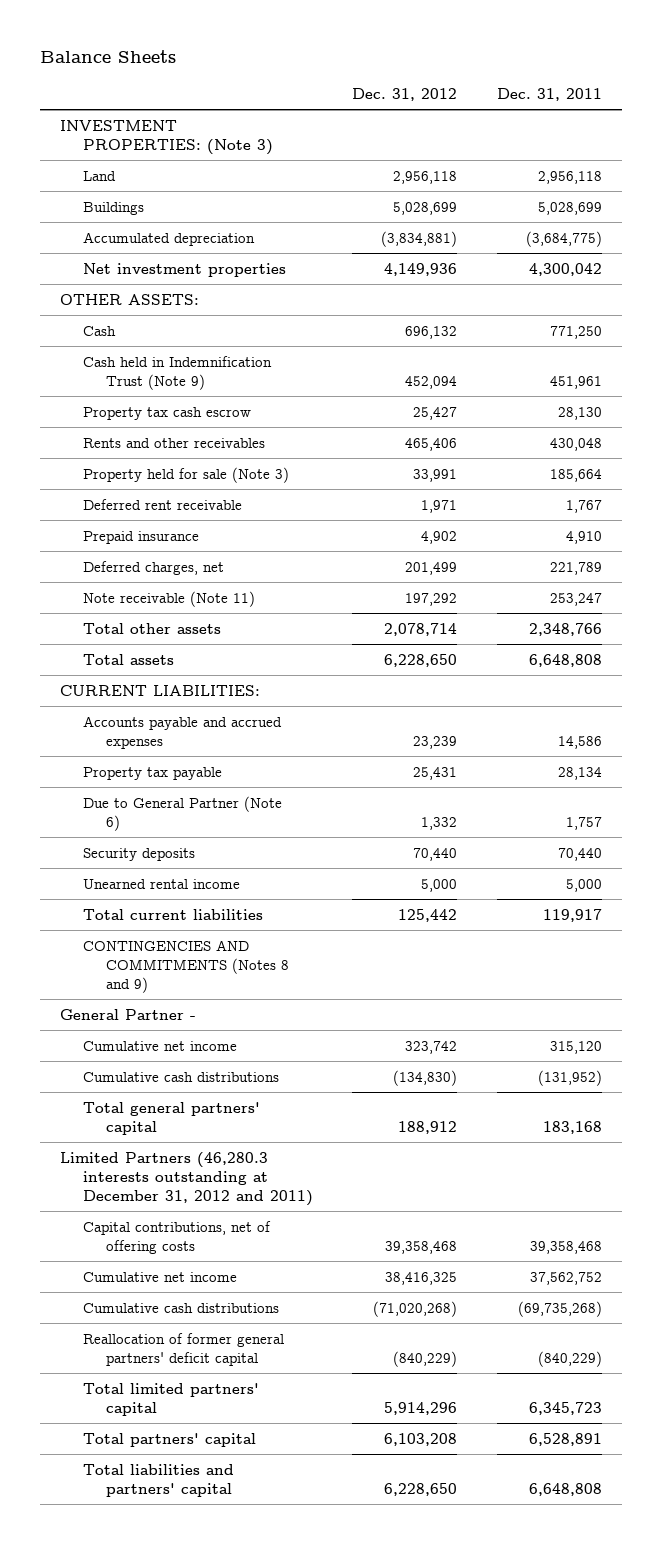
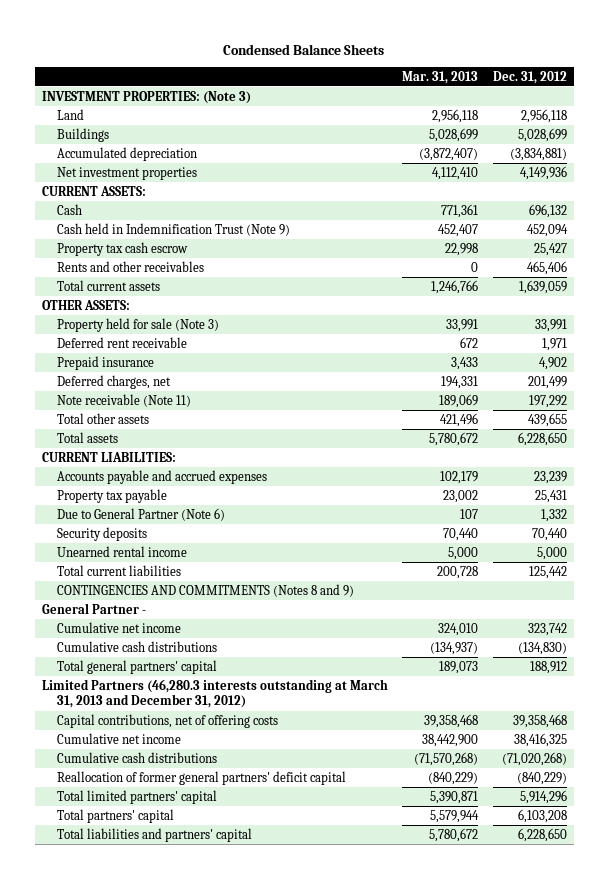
[39,50,176,64] Balance Sheets -> [223,43,385,55] Condensed Balance Sheets
[496,88,602,102] Dec. 31, 2011 -> none
none -> [402,70,479,84] Mar. 31, 2013
none -> [42,185,147,196] CURRENT ASSETS:
none -> [56,279,160,291] Total current assets
[59,293,199,305] OTHER ASSETS: -> [42,299,131,310] OTHER ASSETS:
[384,622,458,636] 2,078,714 -> [527,412,567,427] 439,655
[59,1151,313,1207] Limited Partners (46,280.3 interests outstanding at December 31, 2012 and 2011) -> [42,678,389,709] Limited Partners (46,280.3 interests outstanding at March 31, 2013 and December 31, 2012)

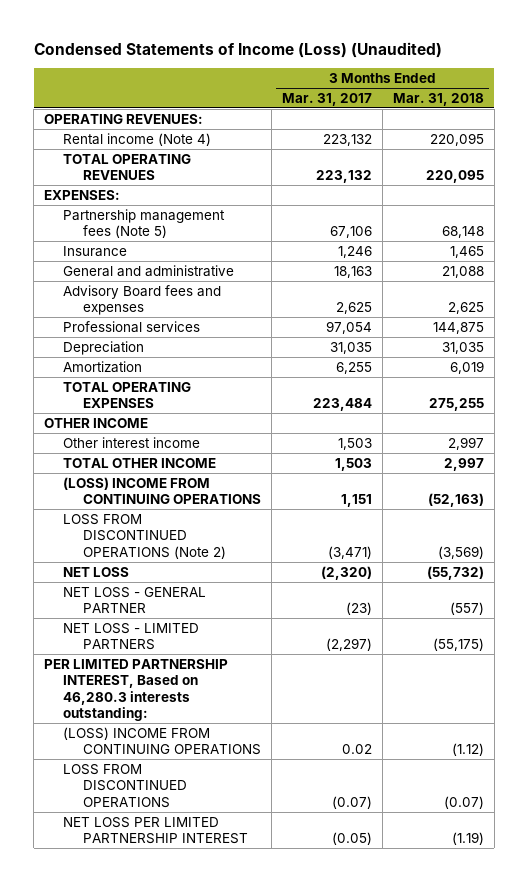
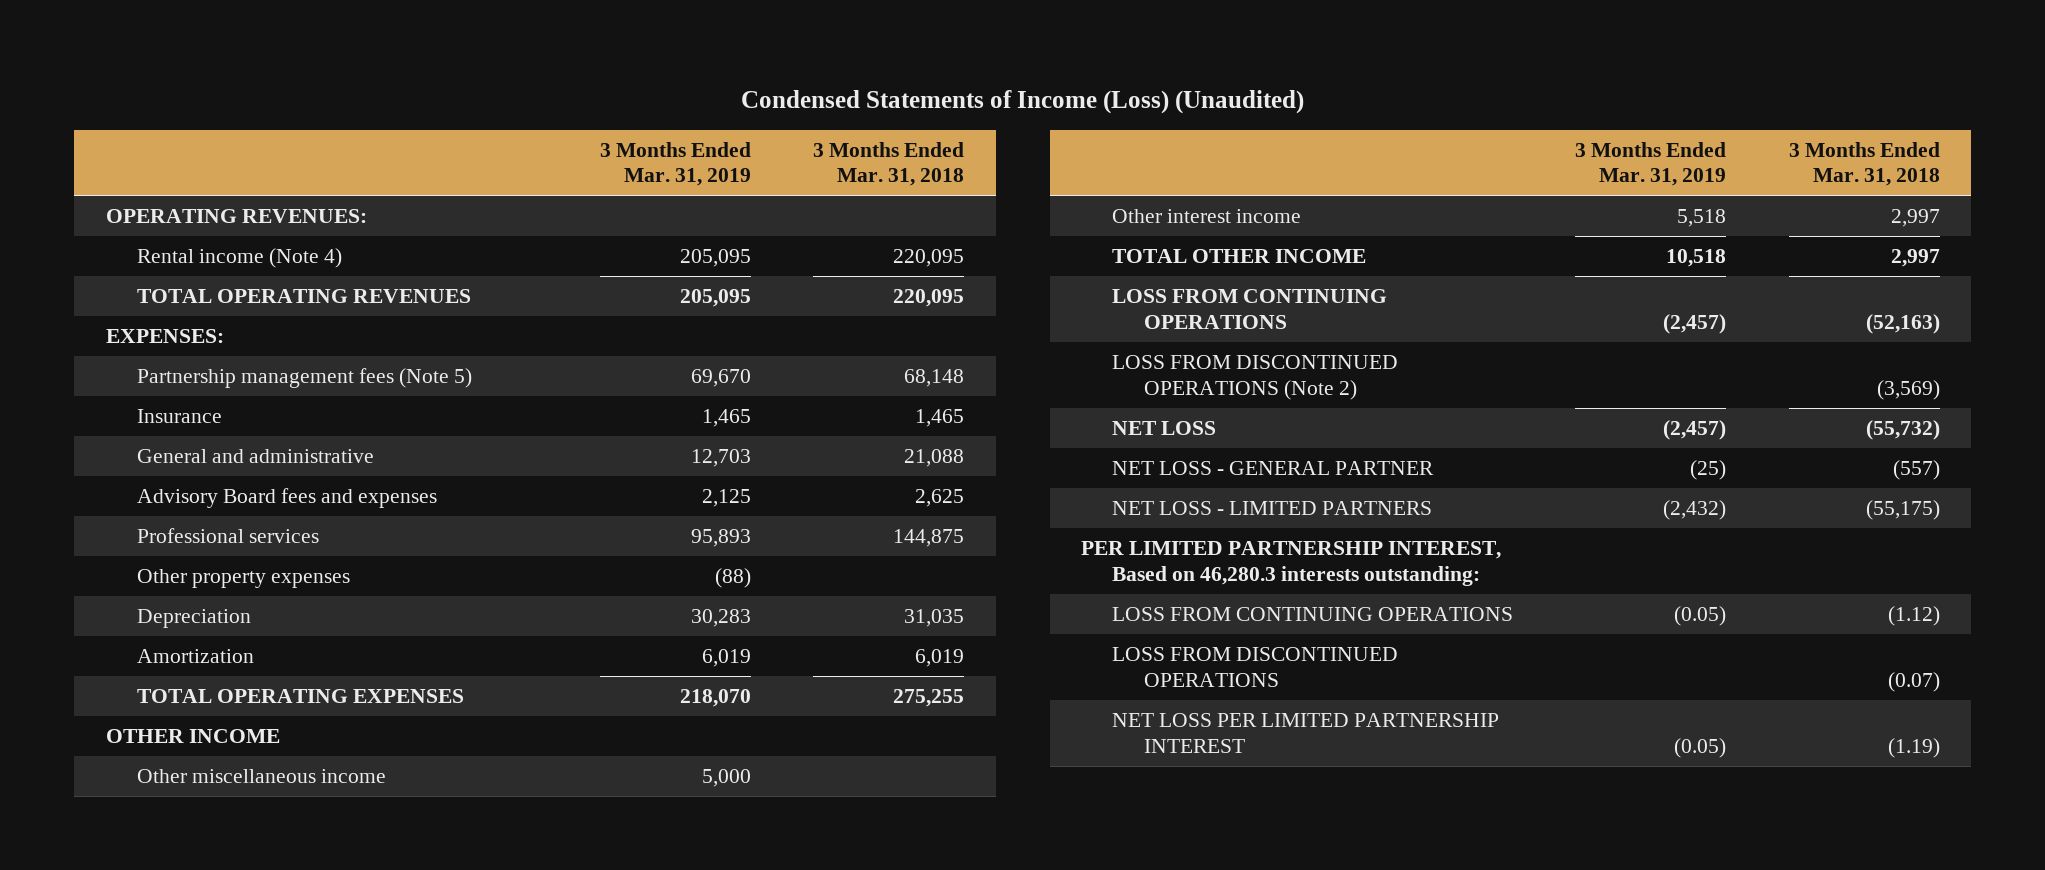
[281,92,372,106] Mar. 31, 2017 -> none
none -> [600,141,752,187] 3 Months Ended Mar. 31, 2019
none -> [136,569,350,589] Other property expenses
none -> [136,769,386,784] Other miscellaneous income
[63,476,261,505] (LOSS) INCOME FROM CONTINUING OPERATIONS -> [1112,289,1388,329] LOSS FROM CONTINUING OPERATIONS
[63,726,261,756] (LOSS) INCOME FROM CONTINUING OPERATIONS -> [1112,607,1514,622] LOSS FROM CONTINUING OPERATIONS

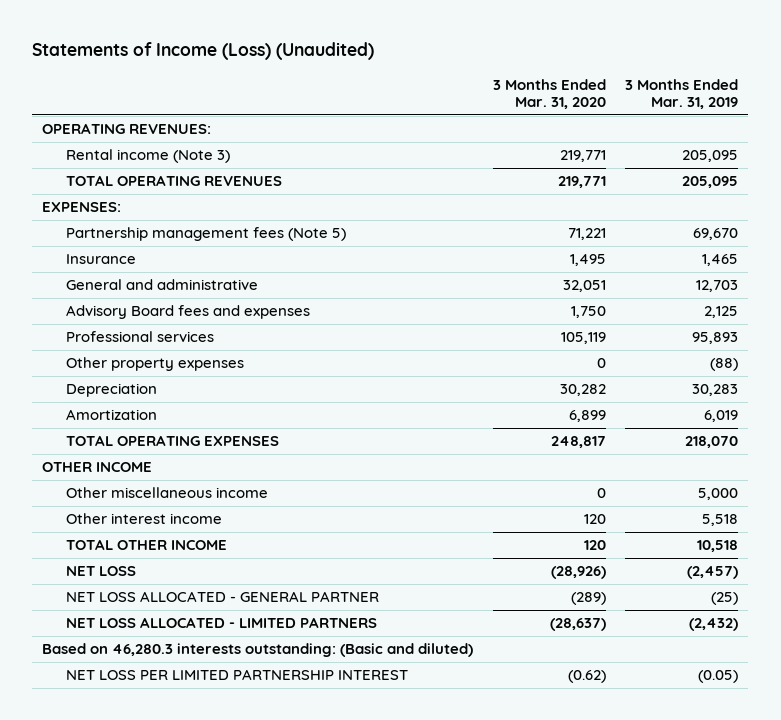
[740,89,1304,114] Condensed Statements of Income (Loss) (Unaudited) -> [32,42,375,61] Statements of Income (Loss) (Unaudited)
[813,141,965,187] 3 Months Ended Mar. 31, 2018 -> none
none -> [492,78,606,110] 3 Months Ended Mar. 31, 2020
[136,248,342,269] Rental income (Note 4) -> [65,149,230,164] Rental income (Note 3)
[1112,289,1388,329] LOSS FROM CONTINUING OPERATIONS -> none
[1112,355,1399,400] LOSS FROM DISCONTINUED OPERATIONS (Note 2) -> none
[1112,607,1514,622] LOSS FROM CONTINUING OPERATIONS -> none
[1112,647,1399,687] LOSS FROM DISCONTINUED OPERATIONS -> none
[1112,461,1435,476] NET LOSS - GENERAL PARTNER -> [65,591,379,603] NET LOSS ALLOCATED - GENERAL PARTNER
[1112,501,1433,516] NET LOSS - LIMITED PARTNERS -> [65,617,377,629] NET LOSS ALLOCATED - LIMITED PARTNERS
[1080,541,1501,586] PER LIMITED PARTNERSHIP INTEREST, Based on 46,280.3 interests outstanding: -> [42,643,474,658] Based on 46,280.3 interests outstanding: (Basic and diluted)

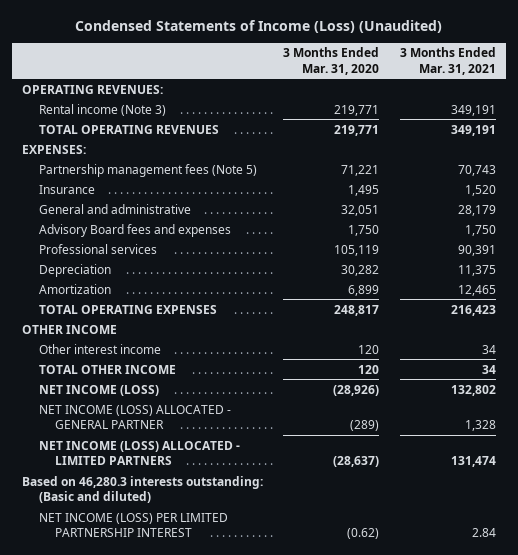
[32,42,375,61] Statements of Income (Loss) (Unaudited) -> [74,19,442,33] Condensed Statements of Income (Loss) (Unaudited)
[625,78,739,110] 3 Months Ended Mar. 31, 2019 -> none
none -> [399,47,496,75] 3 Months Ended Mar. 31, 2021
[65,357,244,372] Other property expenses -> none
[65,487,268,499] Other miscellaneous income -> none
[65,566,136,577] NET LOSS -> [38,384,159,396] NET INCOME (LOSS)
[65,591,379,603] NET LOSS ALLOCATED - GENERAL PARTNER -> [38,404,231,429] NET INCOME (LOSS) ALLOCATED - GENERAL PARTNER
[65,617,377,629] NET LOSS ALLOCATED - LIMITED PARTNERS -> [38,440,240,465] NET INCOME (LOSS) ALLOCATED - LIMITED PARTNERS
[65,669,408,681] NET LOSS PER LIMITED PARTNERSHIP INTEREST -> [38,512,228,537] NET INCOME (LOSS) PER LIMITED PARTNERSHIP INTEREST

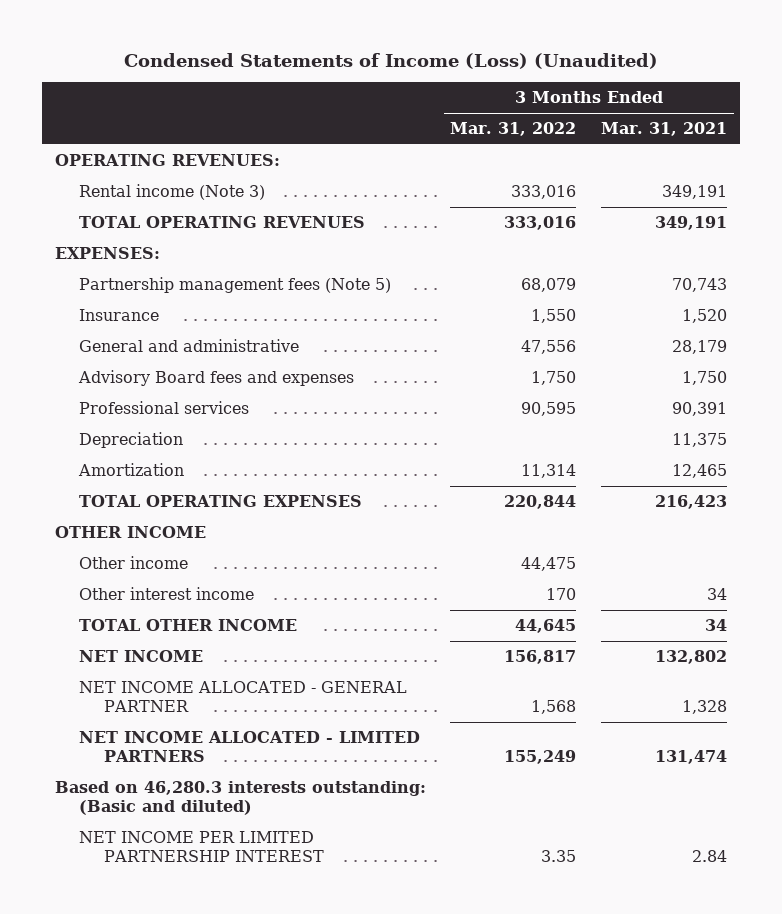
[283,47,380,75] 3 Months Ended Mar. 31, 2020 -> none
none -> [450,122,577,137] Mar. 31, 2022
none -> [79,556,189,570] Other income
[38,384,159,396] NET INCOME (LOSS) -> [79,650,204,663] NET INCOME
[38,404,231,429] NET INCOME (LOSS) ALLOCATED - GENERAL PARTNER -> [79,681,408,712] NET INCOME ALLOCATED - GENERAL PARTNER
[38,440,240,465] NET INCOME (LOSS) ALLOCATED - LIMITED PARTNERS -> [79,731,421,762] NET INCOME ALLOCATED - LIMITED PARTNERS
[38,512,228,537] NET INCOME (LOSS) PER LIMITED PARTNERSHIP INTEREST -> [79,831,325,862] NET INCOME PER LIMITED PARTNERSHIP INTEREST

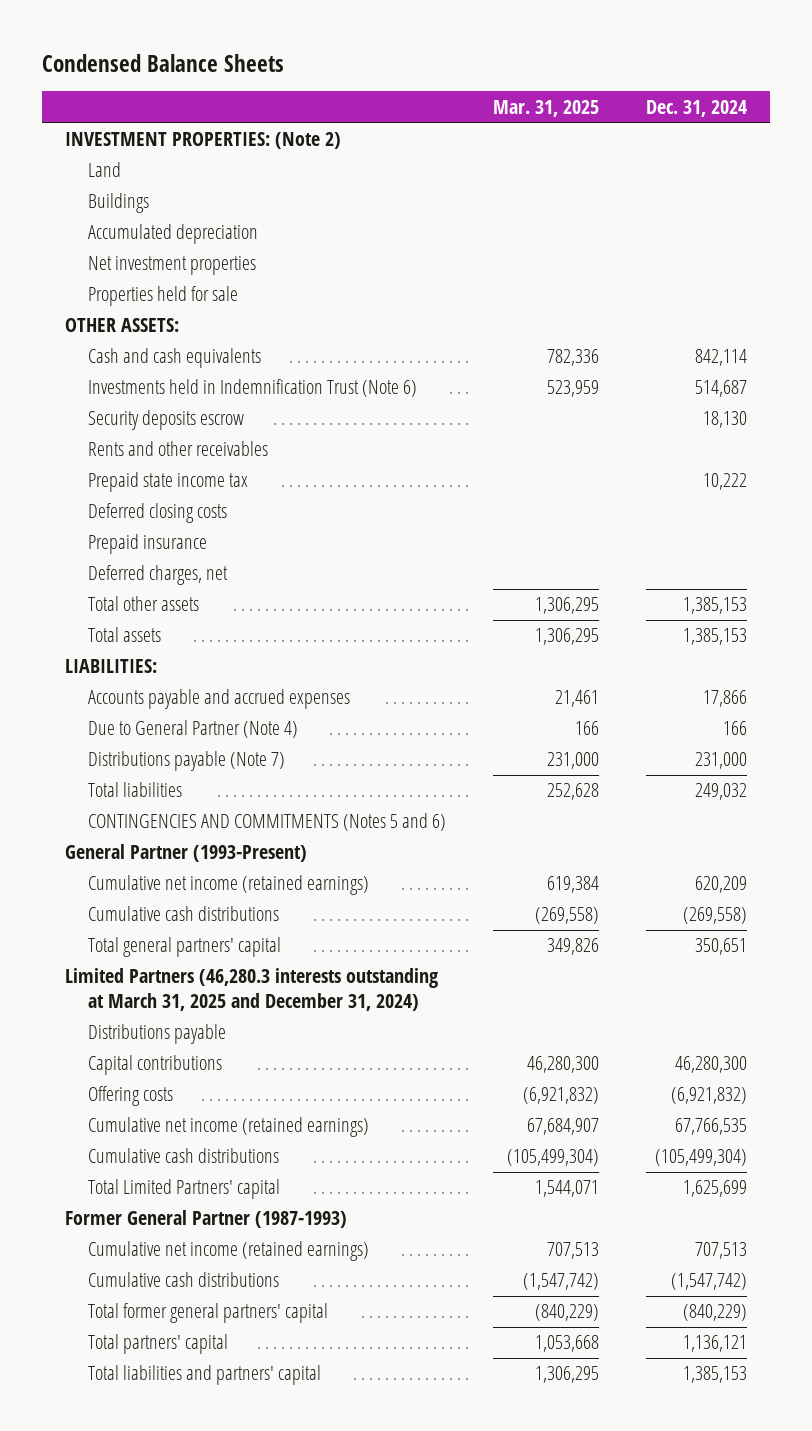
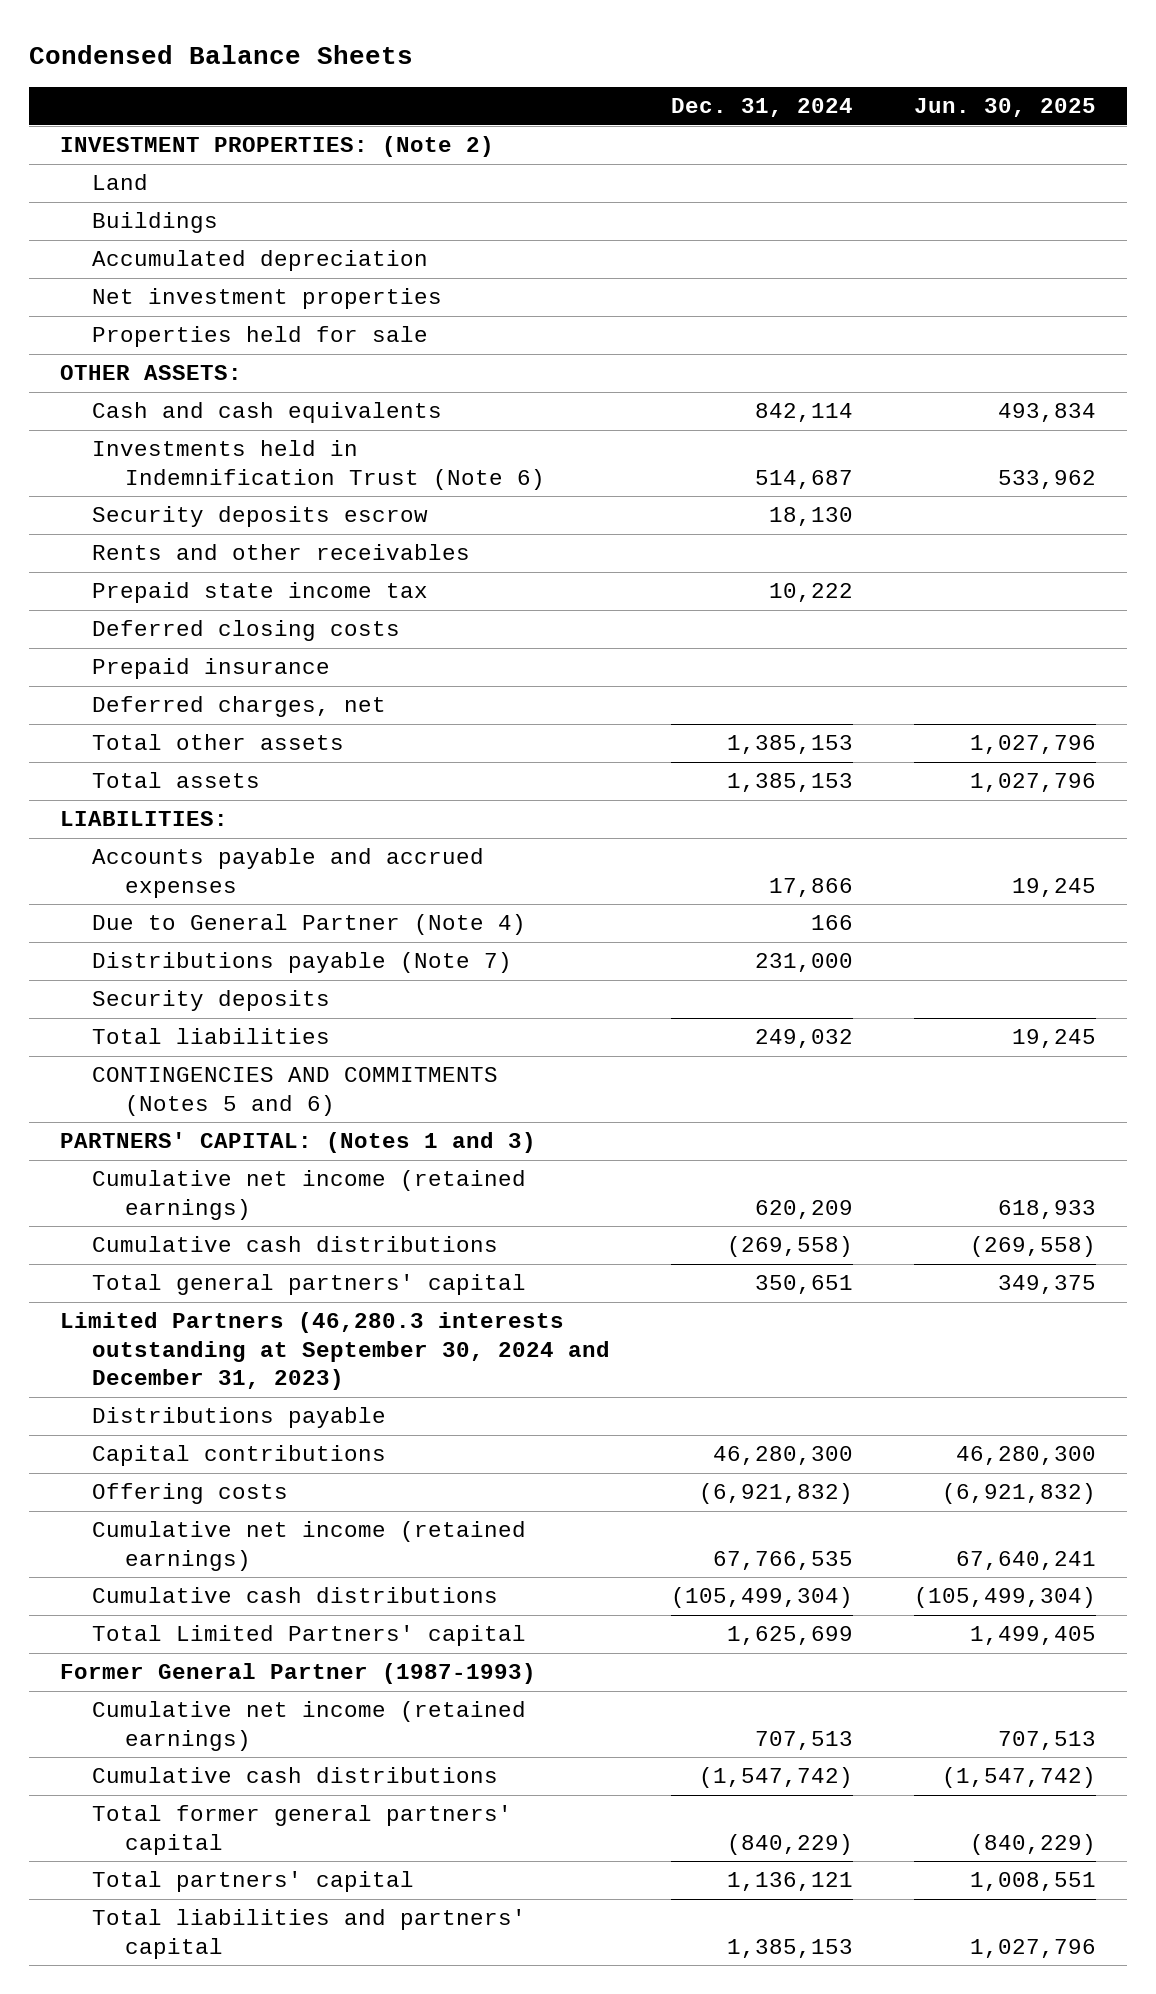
[492,99,599,117] Mar. 31, 2025 -> none
none -> [914,98,1097,118] Jun. 30, 2025
none -> [92,990,331,1012] Security deposits
[65,844,308,863] General Partner (1993-Present) -> none
none -> [59,1132,536,1154] PARTNERS' CAPITAL: (Notes 1 and 3)
[65,968,439,1011] Limited Partners (46,280.3 interests outstanding at March 31, 2025 and December 31, 2024) -> [59,1312,611,1391] Limited Partners (46,280.3 interests outstanding at September 30, 2024 and December 31, 2023)

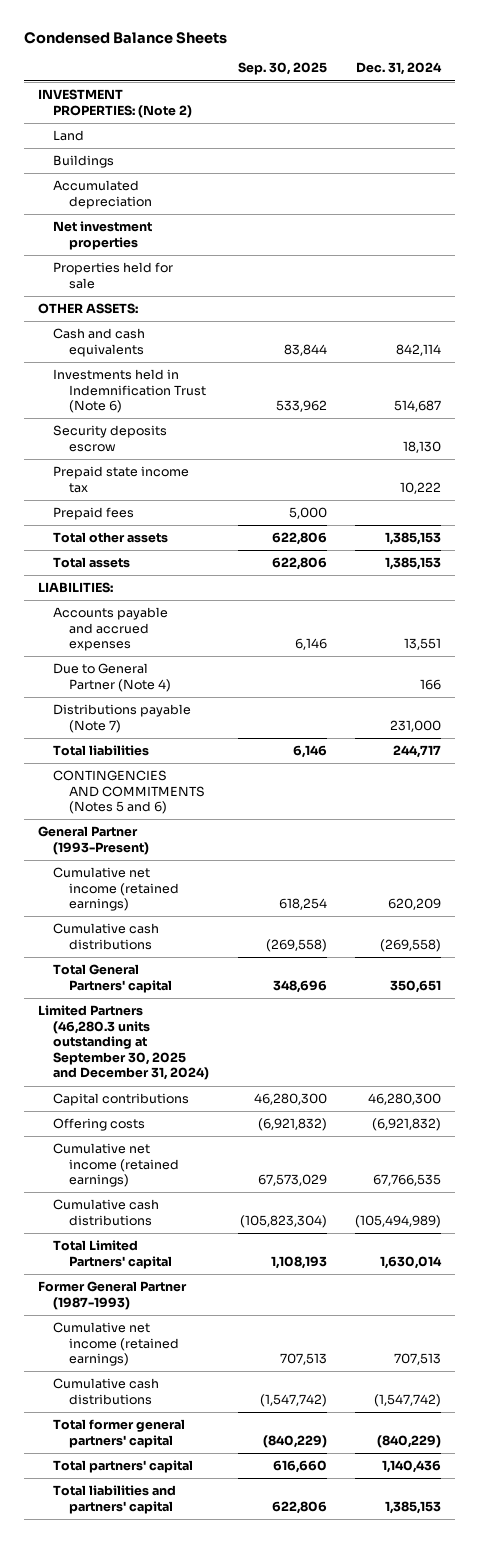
[914,98,1097,118] Jun. 30, 2025 -> none
none -> [237,62,327,76] Sep. 30, 2025
[92,544,471,561] Rents and other receivables -> none
[92,620,401,642] Deferred closing costs -> none
[92,696,387,718] Deferred charges, net -> none
[92,658,331,680] Prepaid insurance -> [53,507,135,521] Prepaid fees
[769,877,854,897] 17,866 -> [404,638,442,651] 13,551
[92,990,331,1012] Security deposits -> none
[755,1029,854,1049] 249,032 -> [393,745,442,759] 244,717
[59,1132,536,1154] PARTNERS' CAPITAL: (Notes 1 and 3) -> [37,826,150,855] General Partner (1993-Present)
[92,1407,387,1429] Distributions payable -> none
[92,1274,527,1296] Total general partners' capital -> [53,964,172,993] Total General Partners' capital
[59,1312,611,1391] Limited Partners (46,280.3 interests outstanding at September 30, 2024 and December 31, 2023) -> [37,1005,210,1081] Limited Partners (46,280.3 units outstanding at September 30, 2025 and December 31, 2024)
[671,1587,854,1609] (105,499,304) -> [355,1214,442,1228] (105,494,989)
[727,1626,854,1646] 1,625,699 -> [380,1255,443,1269] 1,630,014
[727,1872,854,1892] 1,136,121 -> [382,1460,442,1474] 1,140,436

